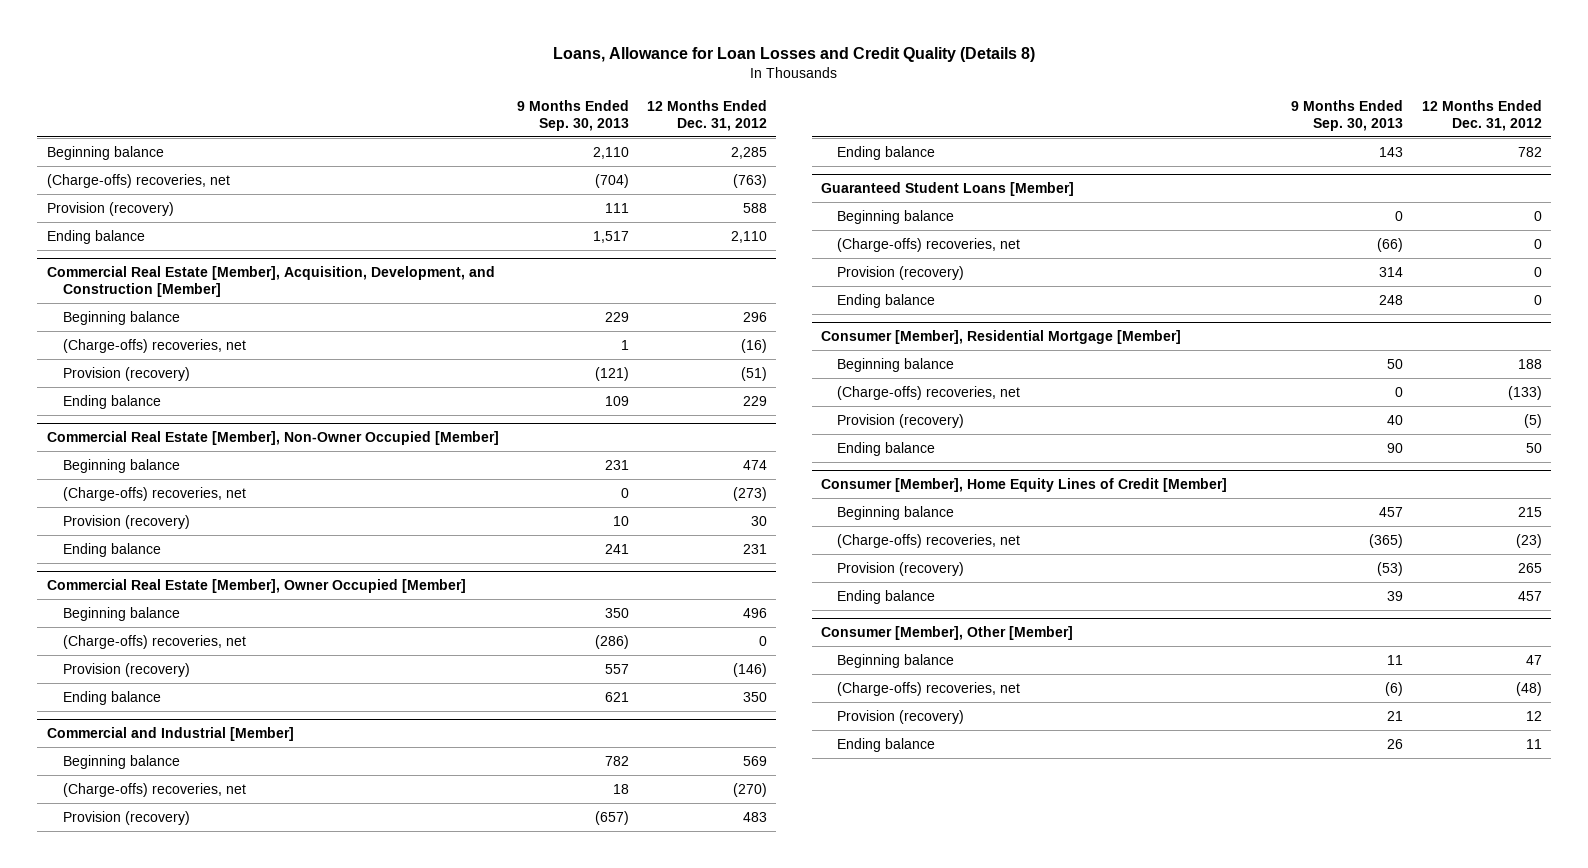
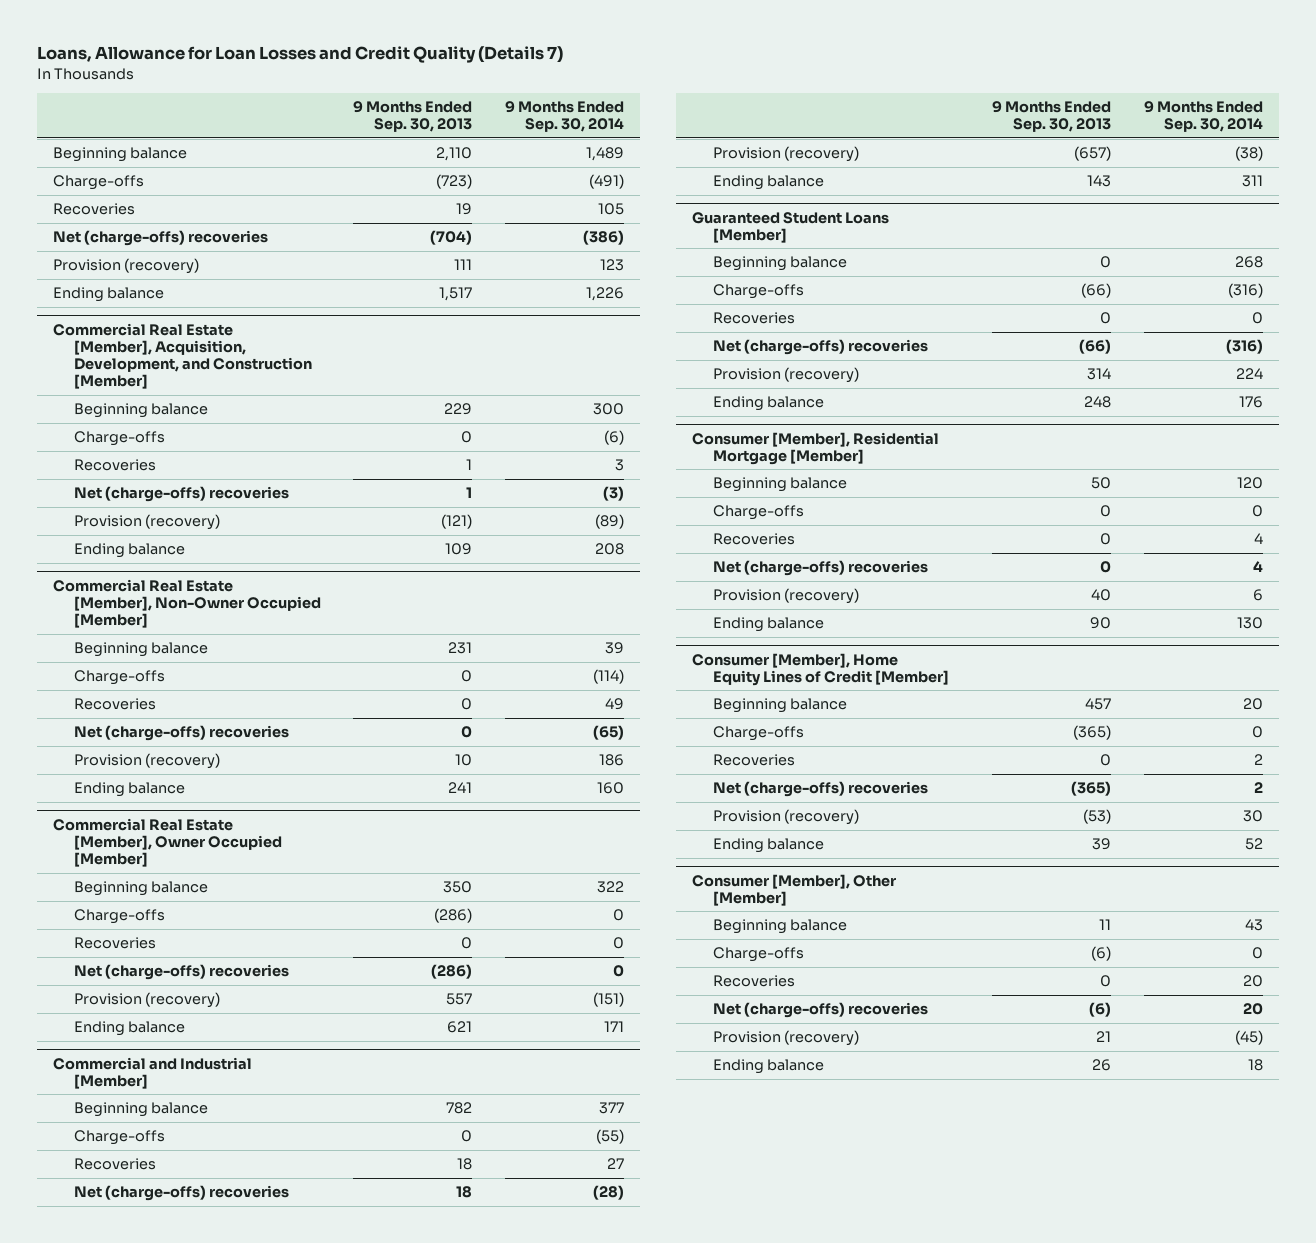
[553,47,1036,63] Loans, Allowance for Loan Losses and Credit Quality (Details 8) -> [36,46,563,64] Loans, Allowance for Loan Losses and Credit Quality (Details 7)
[647,99,768,131] 12 Months Ended Dec. 31, 2012 -> none
none -> [504,101,624,133] 9 Months Ended Sep. 30, 2014
[46,173,230,188] (Charge-offs) recoveries, net -> [53,175,145,191] Charge-offs
[594,173,629,188] (704) -> [436,174,473,190] (723)
none -> [53,203,136,216] Recoveries
none -> [53,230,269,247] Net (charge-offs) recoveries
[63,338,247,353] (Charge-offs) recoveries, net -> [73,431,165,447] Charge-offs
[620,339,629,350] 1 -> [461,431,473,444] 0
none -> [73,459,156,472] Recoveries
none -> [73,486,289,503] Net (charge-offs) recoveries
[63,486,247,501] (Charge-offs) recoveries, net -> [73,670,165,686] Charge-offs
none -> [73,698,156,711] Recoveries
none -> [73,725,289,742] Net (charge-offs) recoveries
[63,634,247,649] (Charge-offs) recoveries, net -> [73,909,165,925] Charge-offs
none -> [73,937,156,950] Recoveries
none -> [73,964,289,981] Net (charge-offs) recoveries
[63,782,247,797] (Charge-offs) recoveries, net -> [73,1130,165,1146] Charge-offs
[612,783,629,794] 18 -> [461,1130,473,1143] 0
none -> [73,1158,156,1171] Recoveries
none -> [73,1185,289,1202] Net (charge-offs) recoveries
[837,237,1021,252] (Charge-offs) recoveries, net -> [712,284,804,300] Charge-offs
none -> [712,312,795,325] Recoveries
none -> [712,339,928,356] Net (charge-offs) recoveries
[837,385,1021,400] (Charge-offs) recoveries, net -> [712,505,804,521] Charge-offs
none -> [712,533,795,546] Recoveries
none -> [712,560,928,577] Net (charge-offs) recoveries
[837,533,1021,548] (Charge-offs) recoveries, net -> [712,726,804,742] Charge-offs
none -> [712,754,795,767] Recoveries
none -> [712,781,928,798] Net (charge-offs) recoveries
[837,681,1021,696] (Charge-offs) recoveries, net -> [712,947,804,963] Charge-offs
none -> [712,975,795,988] Recoveries
none -> [712,1002,928,1019] Net (charge-offs) recoveries

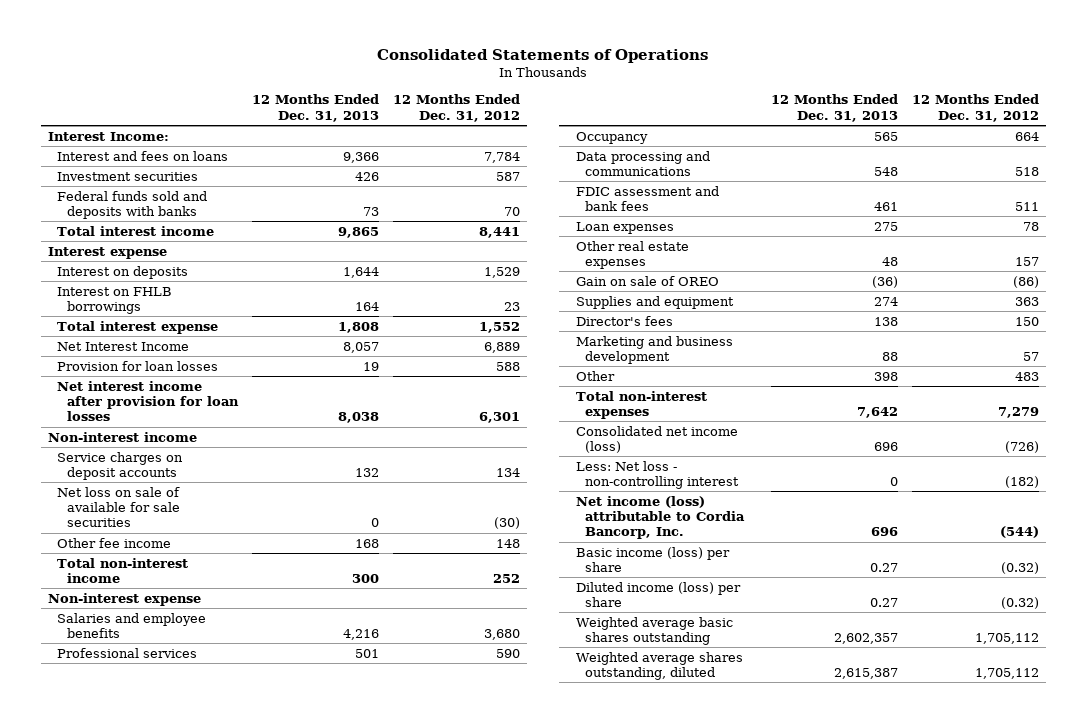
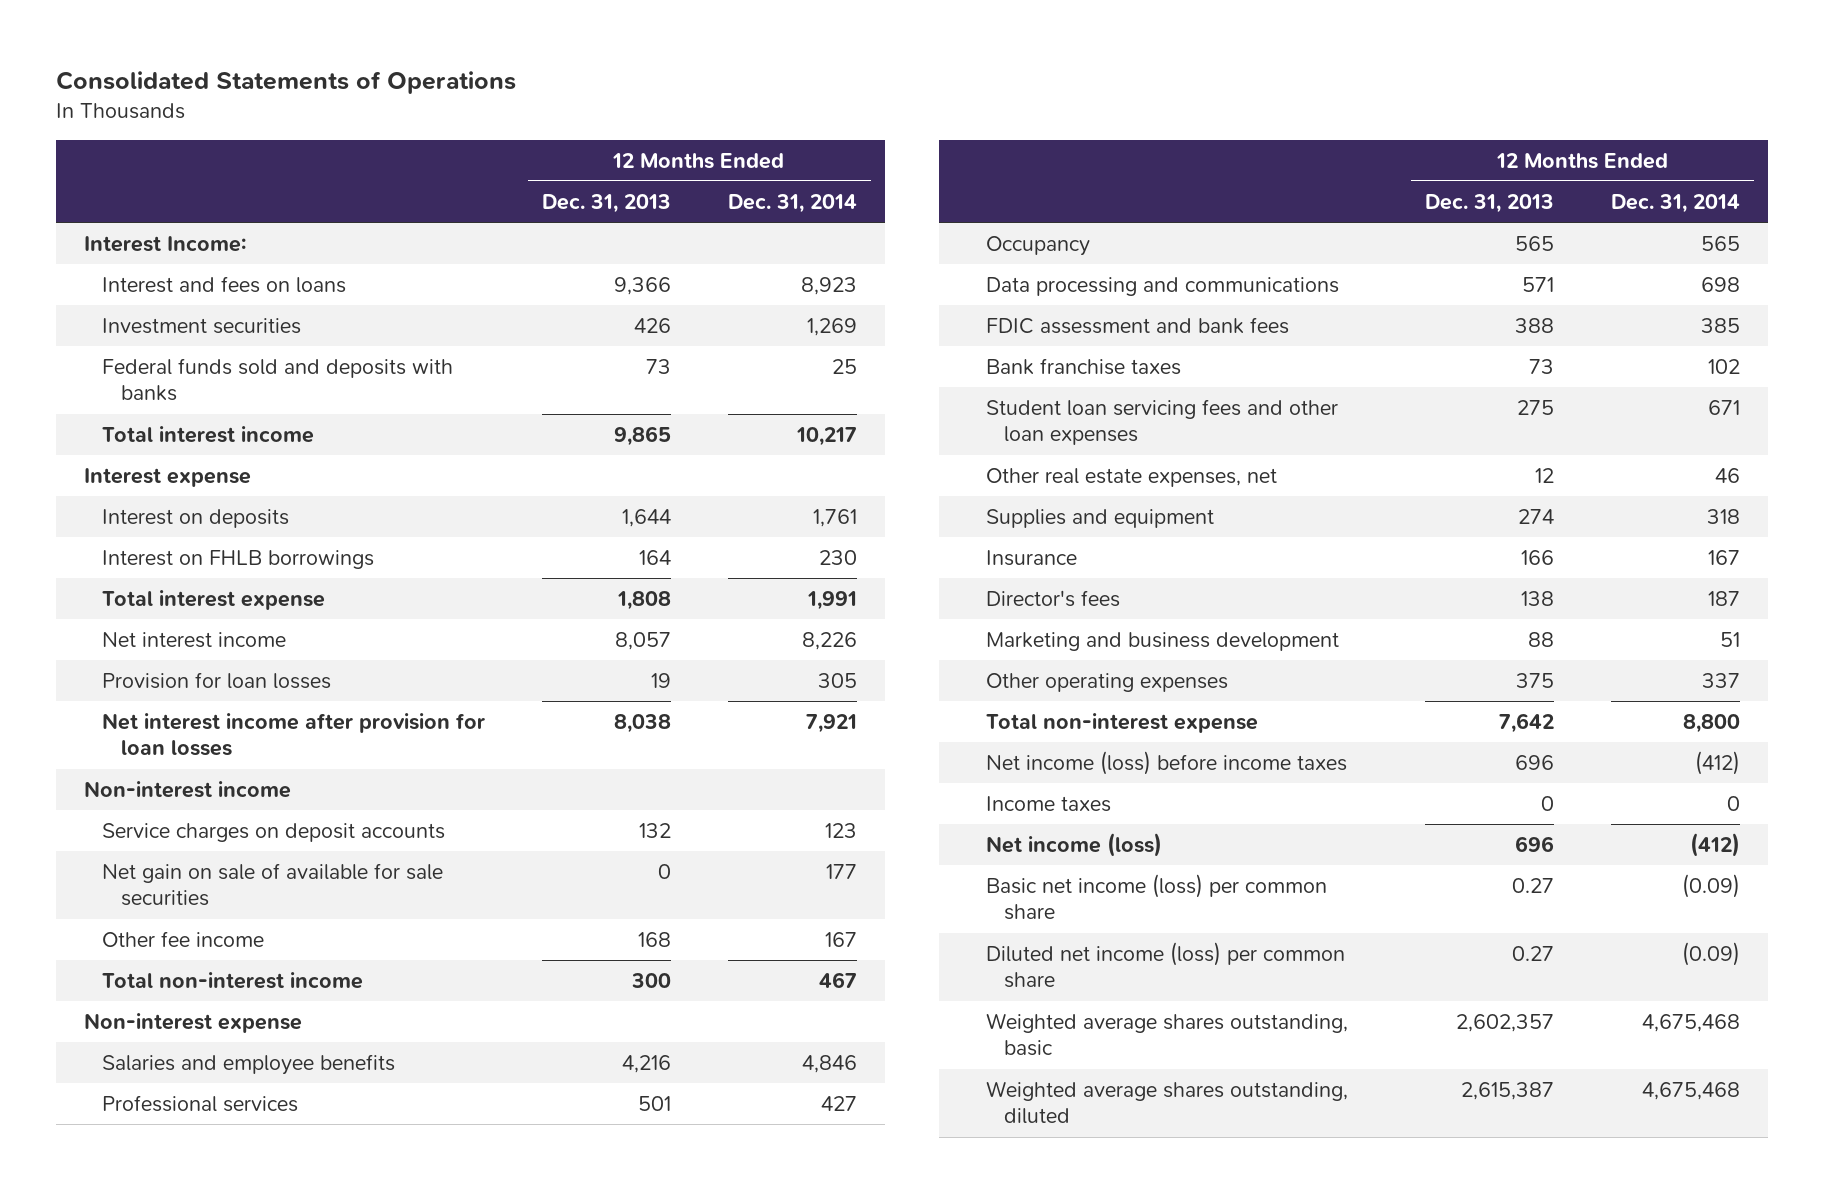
[393,94,521,122] 12 Months Ended Dec. 31, 2012 -> none
none -> [727,193,857,213] Dec. 31, 2014
[57,341,190,351] Net Interest Income -> [102,631,287,648] Net interest income
[57,486,181,528] Net loss on sale of available for sale securities -> [102,862,444,907] Net gain on sale of available for sale securities
[575,275,719,286] Gain on sale of OREO -> none
[873,166,898,176] 548 -> [1522,276,1555,292] 571
[873,201,898,211] 461 -> [1515,317,1555,333] 388
none -> [985,357,1181,375] Bank franchise taxes
[575,221,674,234] Loan expenses -> [985,398,1338,446] Student loan servicing fees and other loan expenses
[575,240,689,269] Other real estate expenses -> [985,467,1277,487] Other real estate expenses, net
[881,256,898,266] 48 -> [1535,467,1555,483] 12
none -> [985,549,1077,566] Insurance
[575,460,740,489] Less: Net loss - non-controlling interest -> none
[575,370,615,381] Other -> [985,672,1228,692] Other operating expenses
[873,371,898,381] 398 -> [1516,672,1555,688] 375
[575,390,707,419] Total non-interest expenses -> [985,712,1258,733] Total non-interest expense
[575,425,738,453] Consolidated net income (loss) -> [985,750,1347,775] Net income (loss) before income taxes
none -> [985,795,1111,812] Income taxes
[575,495,746,540] Net income (loss) attributable to Cordia Bancorp, Inc. -> [985,832,1162,857] Net income (loss)
[575,546,730,572] Basic income (loss) per share -> [985,873,1327,921] Basic net income (loss) per common share
[575,581,741,607] Diluted income (loss) per share -> [985,941,1345,989] Diluted net income (loss) per common share
[575,616,733,645] Weighted average basic shares outstanding -> [985,1012,1348,1057] Weighted average shares outstanding, basic

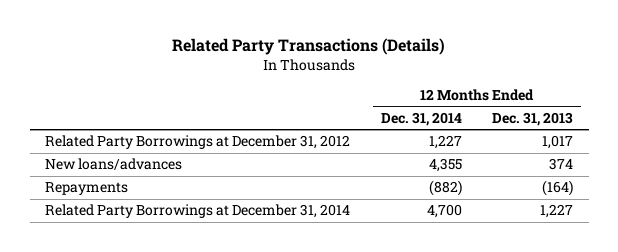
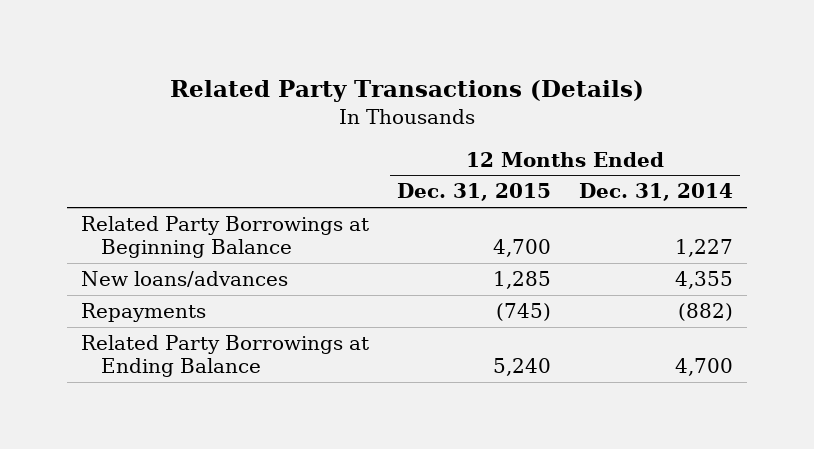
[492,111,574,126] Dec. 31, 2013 -> none
none -> [396,183,551,202] Dec. 31, 2015
[45,135,351,150] Related Party Borrowings at December 31, 2012 -> [80,216,369,259] Related Party Borrowings at Beginning Balance
[45,204,351,219] Related Party Borrowings at December 31, 2014 -> [80,335,369,378] Related Party Borrowings at Ending Balance

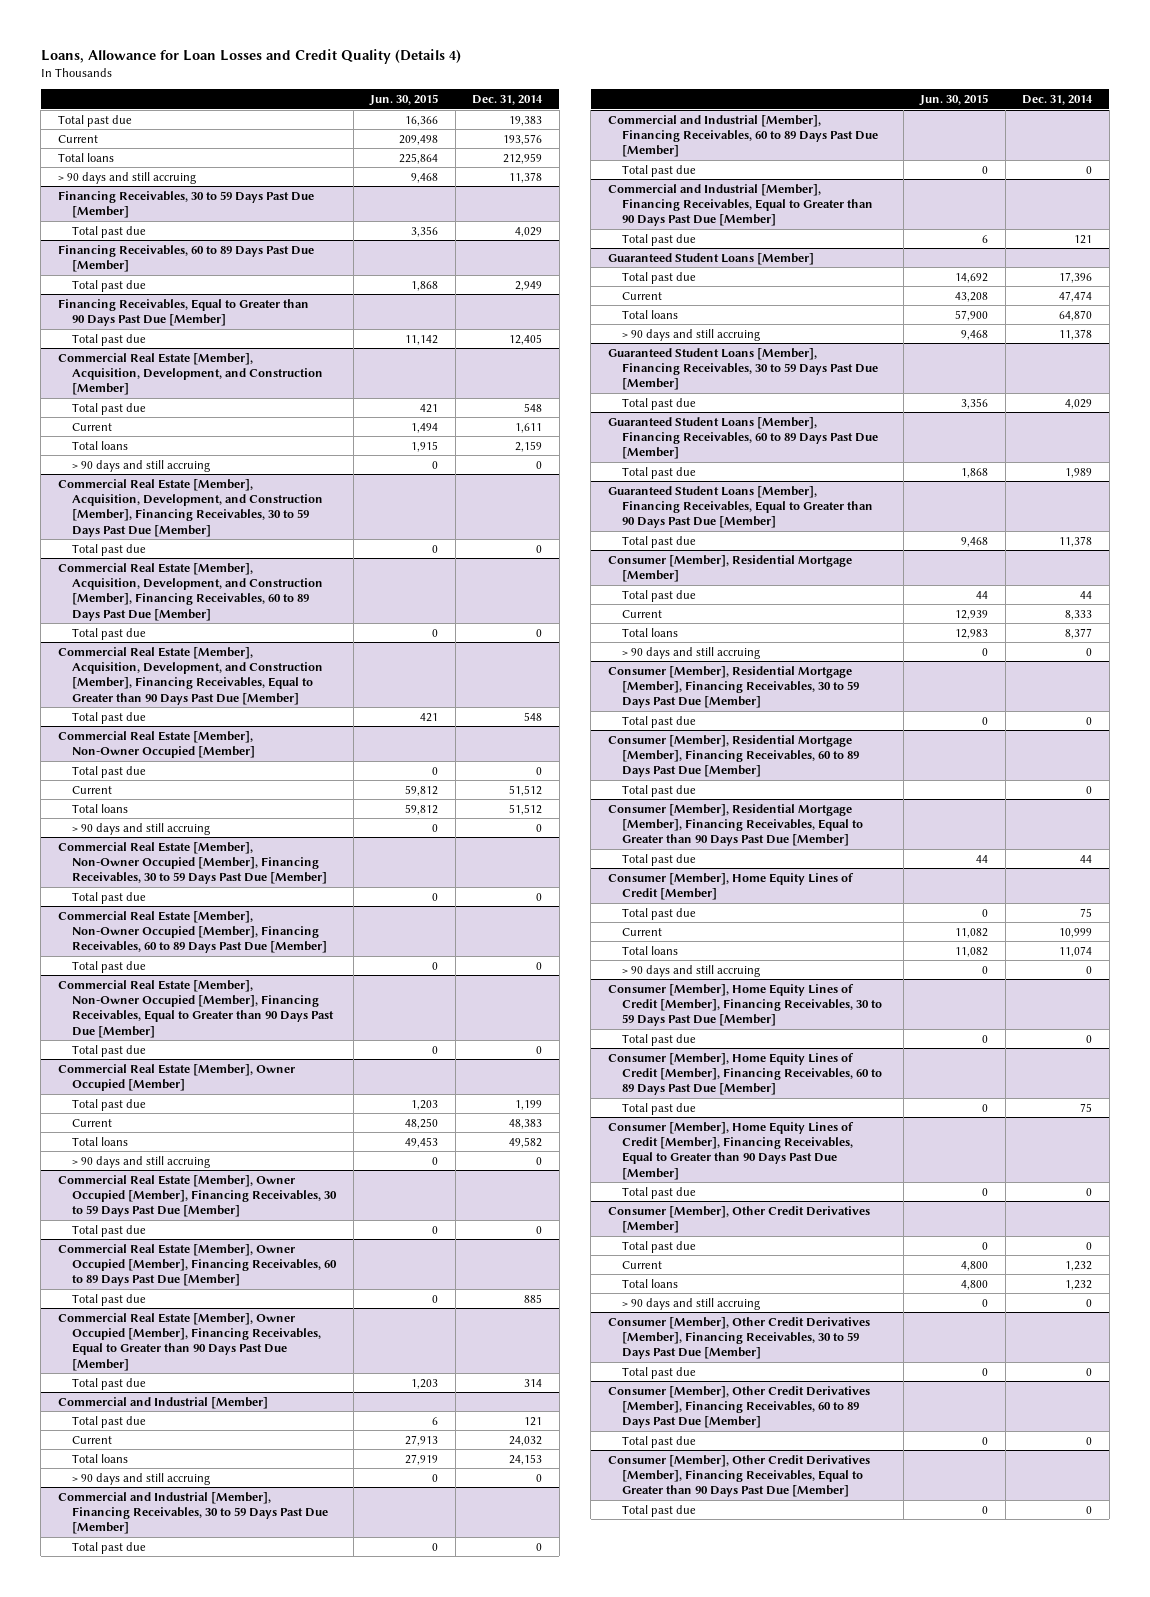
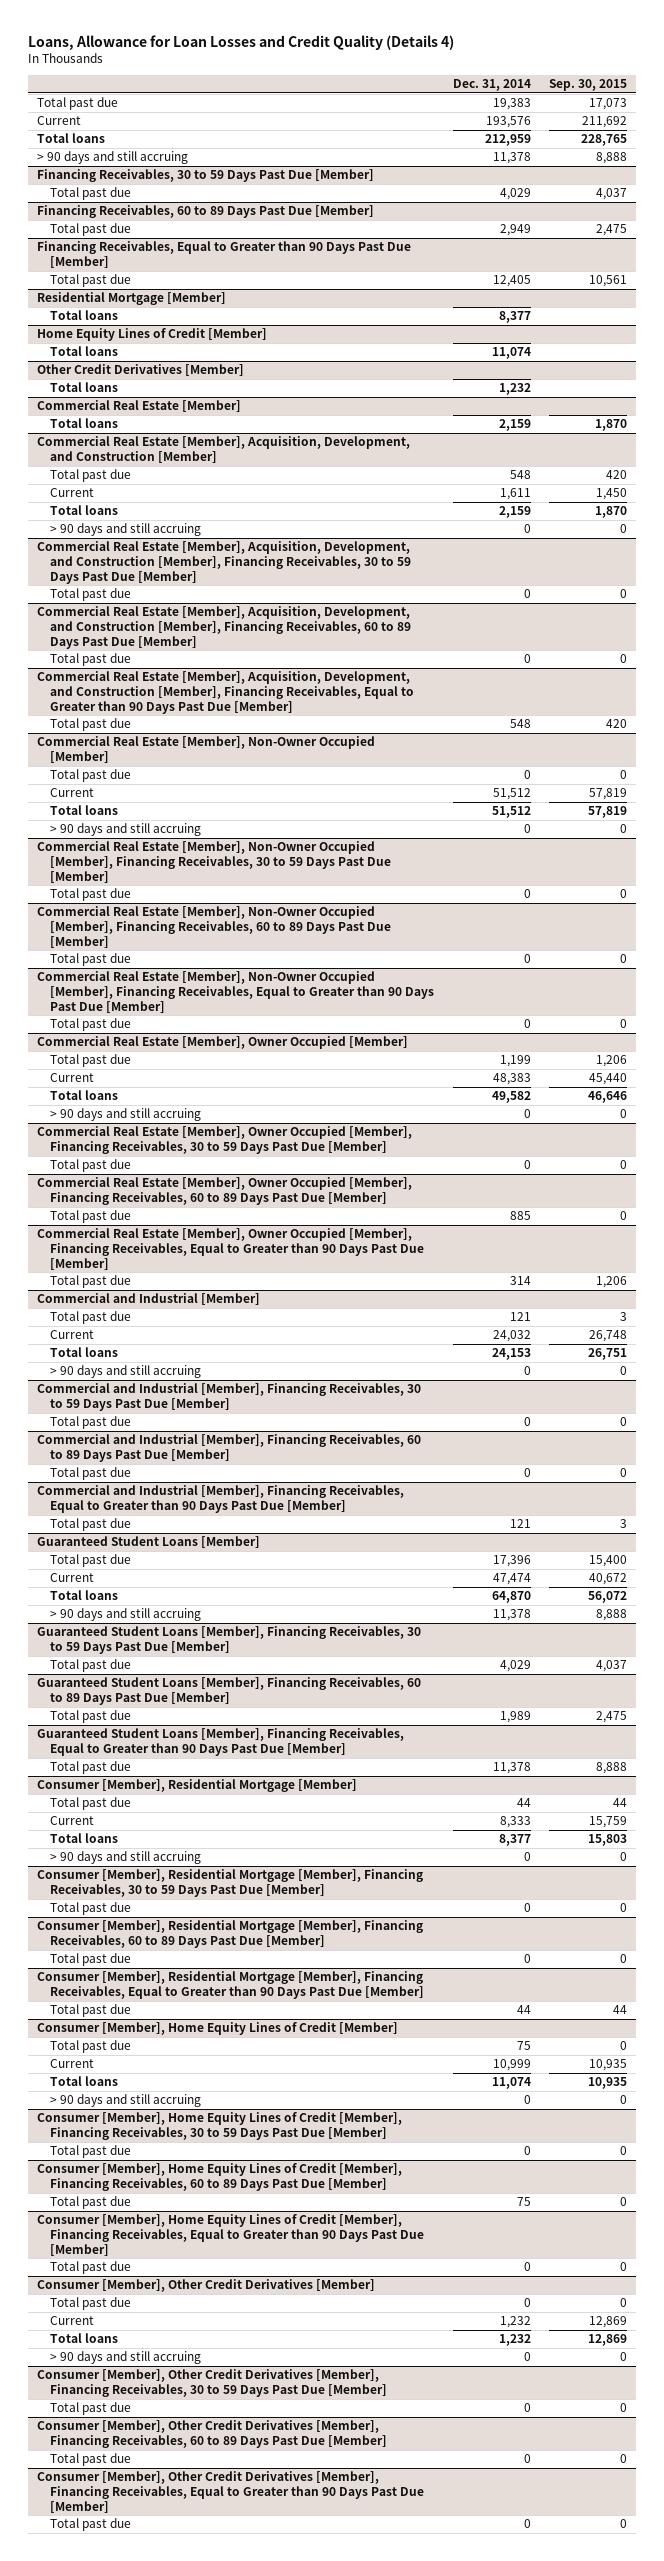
[369,94,439,107] Jun. 30, 2015 -> none
none -> [548,79,627,92] Sep. 30, 2015
none -> [37,292,227,306] Residential Mortgage [Member]
none -> [50,310,119,321] Total loans
none -> [37,328,268,342] Home Equity Lines of Credit [Member]
none -> [50,346,119,357] Total loans
none -> [37,364,245,377] Other Credit Derivatives [Member]
none -> [50,382,119,393] Total loans
none -> [37,400,242,413] Commercial Real Estate [Member]
none -> [50,418,119,429] Total loans

